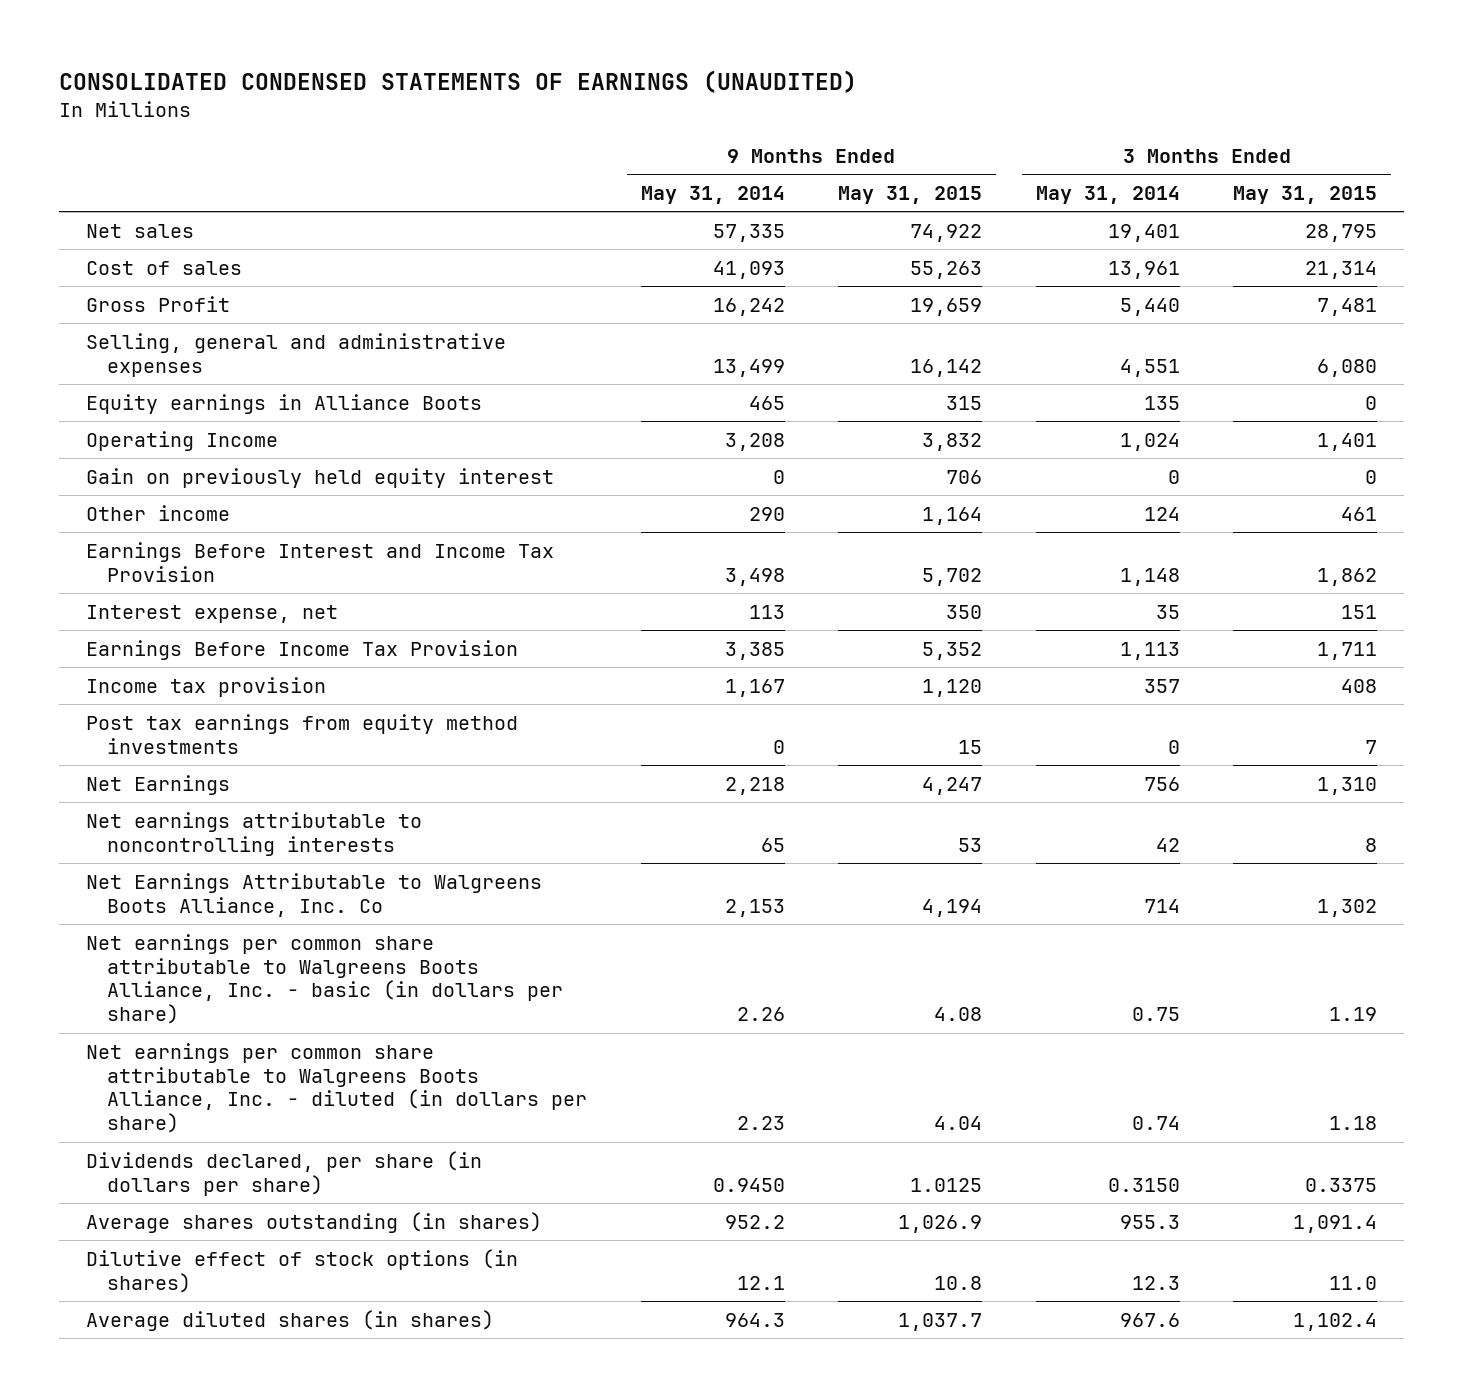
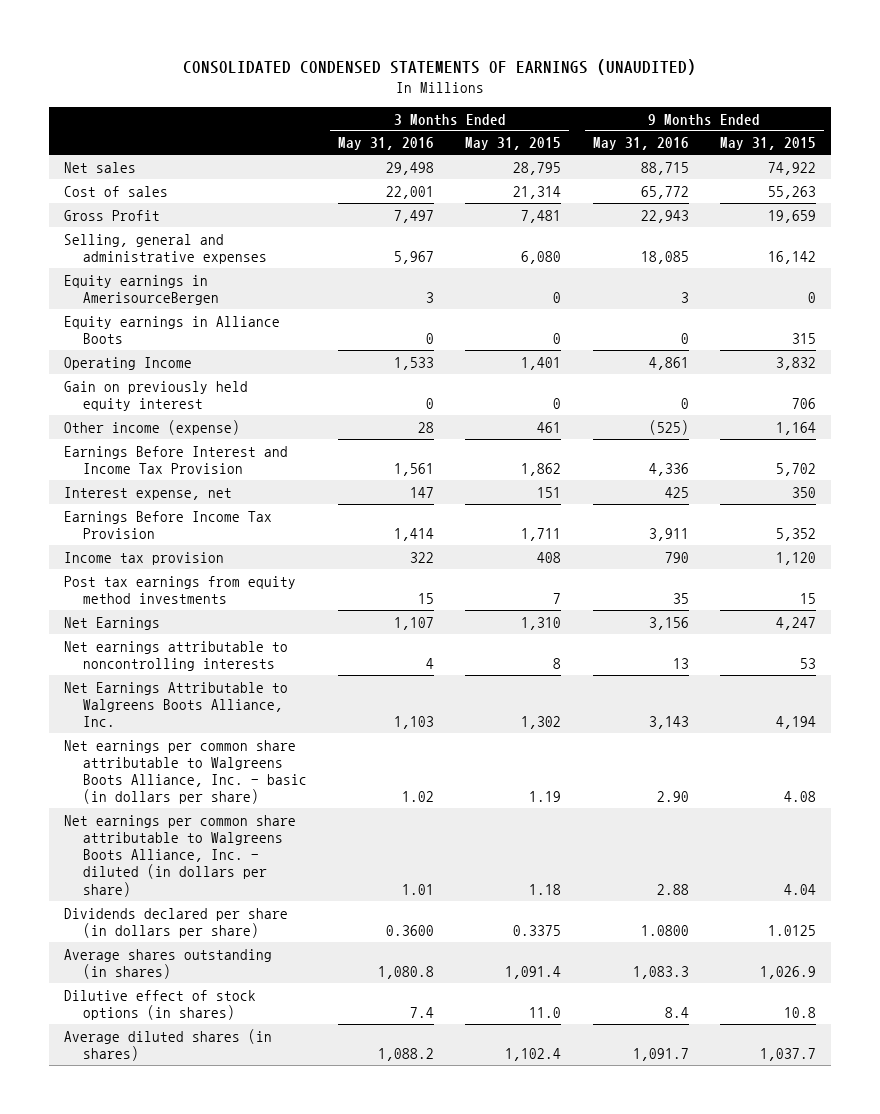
[640,185,785,204] May 31, 2014 -> none
[1035,185,1180,204] May 31, 2014 -> none
none -> [338,137,435,151] May 31, 2016
none -> [592,137,689,151] May 31, 2016
none -> [64,274,220,305] Equity earnings in AmerisourceBergen
[86,504,231,521] Other income -> [64,419,241,435] Other income (expense)
[86,872,543,917] Net Earnings Attributable to Walgreens Boots Alliance, Inc. Co -> [64,681,289,728] Net Earnings Attributable to Walgreens Boots Alliance, Inc.
[86,1150,483,1196] Dividends declared, per share (in dollars per share) -> [64,907,289,938] Dividends declared per share (in dollars per share)

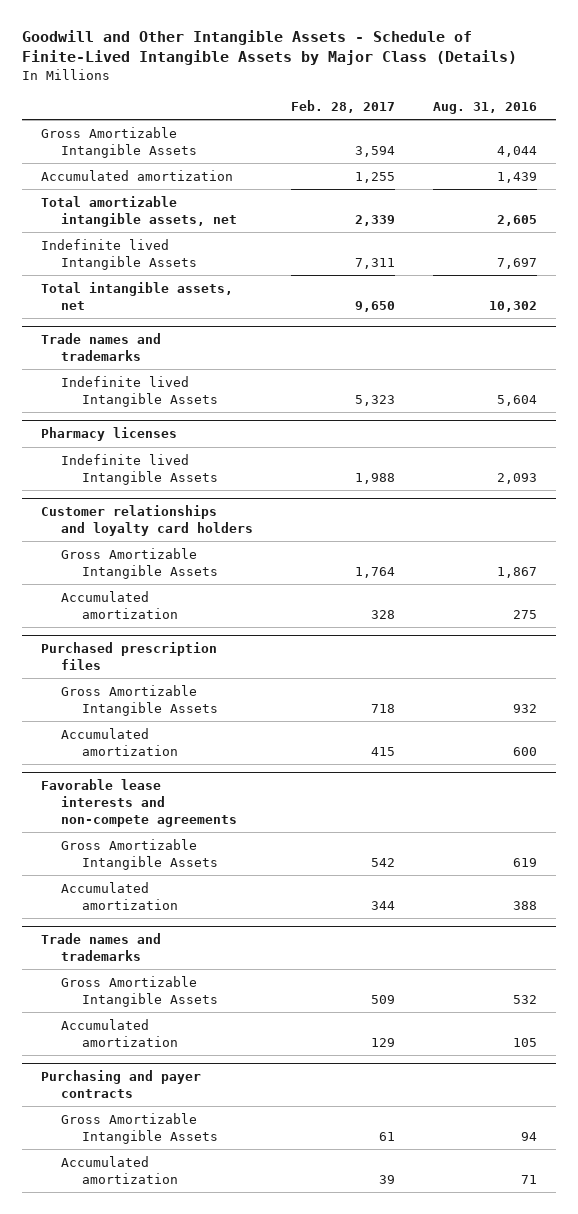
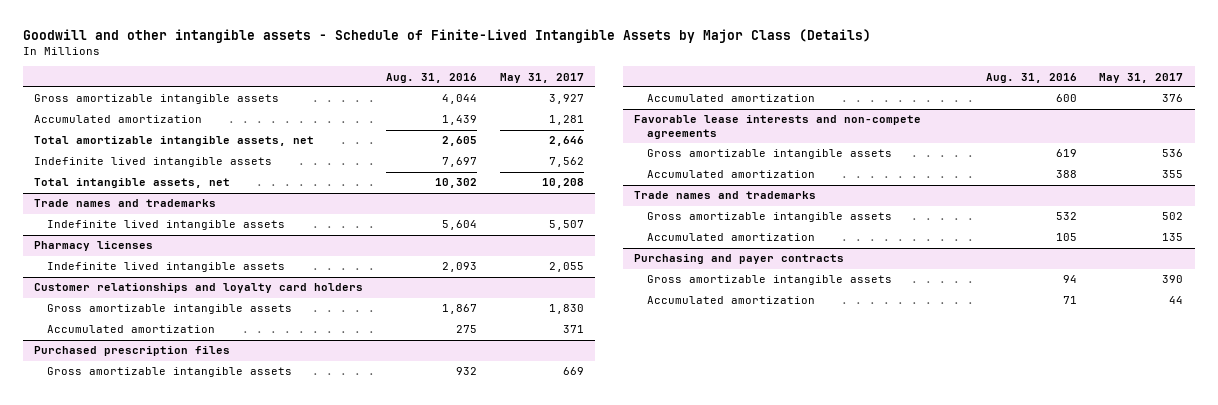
[21,29,517,66] Goodwill and Other Intangible Assets - Schedule of Finite-Lived Intangible Assets by Major Class (Details) -> [22,29,871,44] Goodwill and other intangible assets - Schedule of Finite-Lived Intangible Assets by Major Class (Details)
[291,99,396,113] Feb. 28, 2017 -> none
none -> [499,72,584,83] May 31, 2017
[40,126,198,158] Gross Amortizable Intangible Assets -> [34,94,280,105] Gross amortizable intangible assets
[40,238,198,270] Indefinite lived Intangible Assets -> [34,157,273,168] Indefinite lived intangible assets
[61,375,219,407] Indefinite lived Intangible Assets -> [46,220,285,231] Indefinite lived intangible assets
[61,453,219,485] Indefinite lived Intangible Assets -> [46,262,285,273] Indefinite lived intangible assets
[61,547,219,579] Gross Amortizable Intangible Assets -> [46,304,292,315] Gross amortizable intangible assets
[61,684,219,716] Gross Amortizable Intangible Assets -> [46,367,292,378] Gross amortizable intangible assets
[61,838,219,870] Gross Amortizable Intangible Assets -> [646,149,892,160] Gross amortizable intangible assets
[61,975,219,1007] Gross Amortizable Intangible Assets -> [646,212,892,223] Gross amortizable intangible assets
[61,1112,219,1144] Gross Amortizable Intangible Assets -> [646,275,892,286] Gross amortizable intangible assets

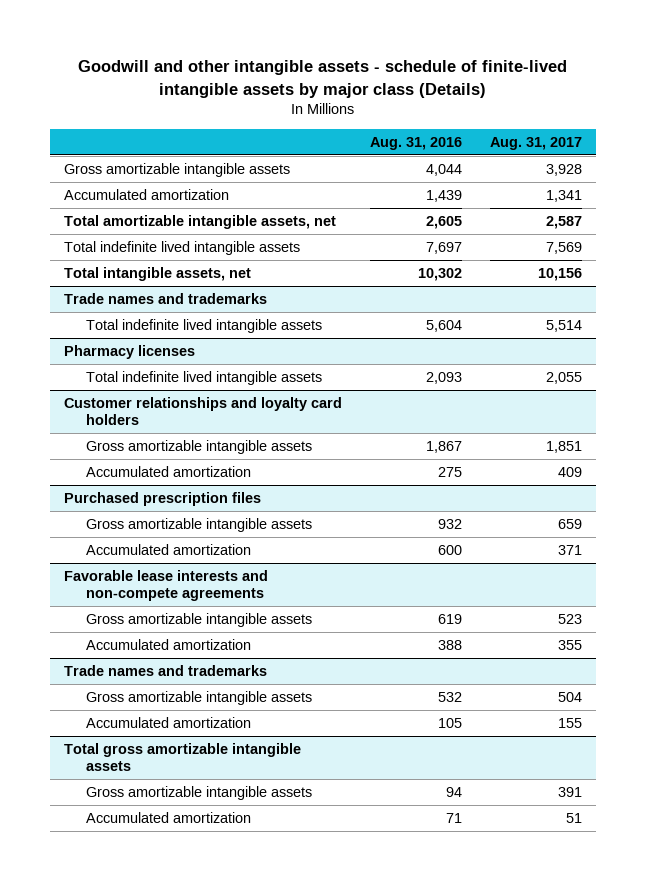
[22,29,871,44] Goodwill and other intangible assets - Schedule of Finite-Lived Intangible Assets by Major Class (Details) -> [78,60,568,98] Goodwill and other intangible assets - schedule of finite-lived intangible assets by major class (Details)
[499,72,584,83] May 31, 2017 -> none
none -> [490,136,583,150] Aug. 31, 2017
[34,157,273,168] Indefinite lived intangible assets -> [63,240,300,255] Total indefinite lived intangible assets
[46,220,285,231] Indefinite lived intangible assets -> [85,318,322,333] Total indefinite lived intangible assets
[46,262,285,273] Indefinite lived intangible assets -> [85,370,322,385] Total indefinite lived intangible assets
[633,254,844,265] Purchasing and payer contracts -> [63,742,301,772] Total gross amortizable intangible assets

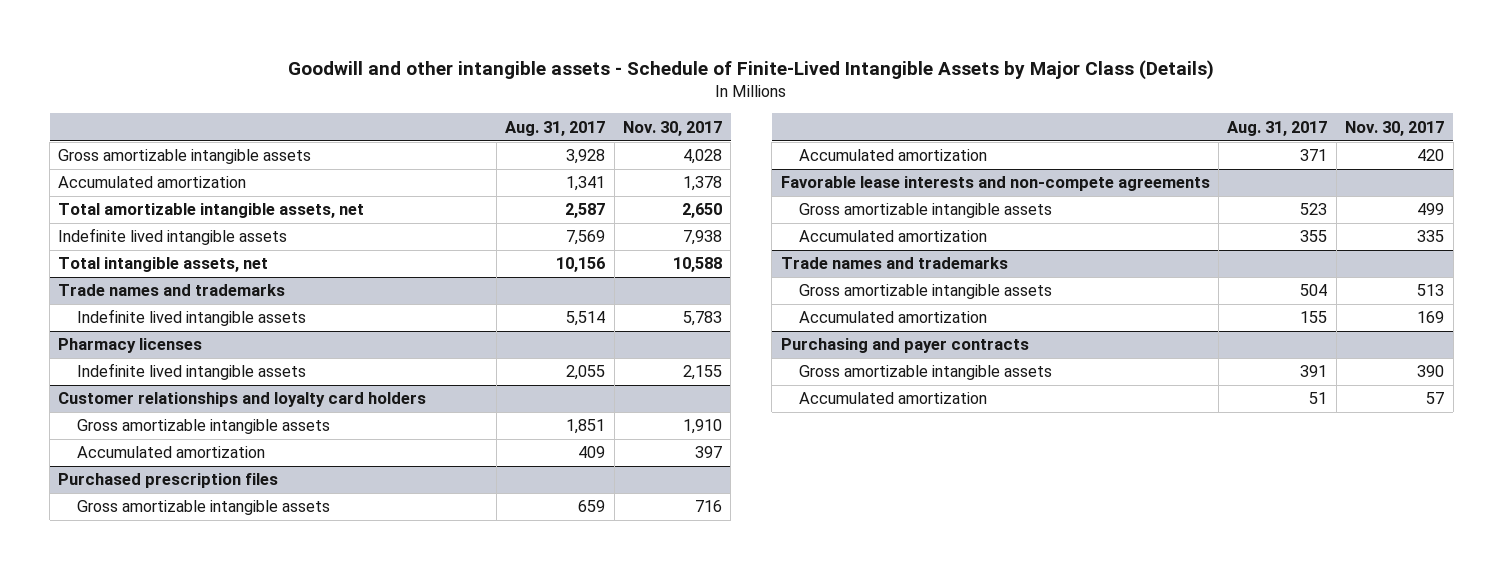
[78,60,568,98] Goodwill and other intangible assets - schedule of finite-lived intangible assets by major class (Details) -> [288,59,1215,80] Goodwill and other intangible assets - Schedule of Finite-Lived Intangible Assets by Major Class (Details)
[370,136,463,150] Aug. 31, 2016 -> none
none -> [623,120,723,136] Nov. 30, 2017
[63,240,300,255] Total indefinite lived intangible assets -> [58,228,288,246] Indefinite lived intangible assets
[85,318,322,333] Total indefinite lived intangible assets -> [76,309,306,327] Indefinite lived intangible assets
[85,370,322,385] Total indefinite lived intangible assets -> [76,363,306,381] Indefinite lived intangible assets
[63,742,301,772] Total gross amortizable intangible assets -> [780,338,1029,354] Purchasing and payer contracts

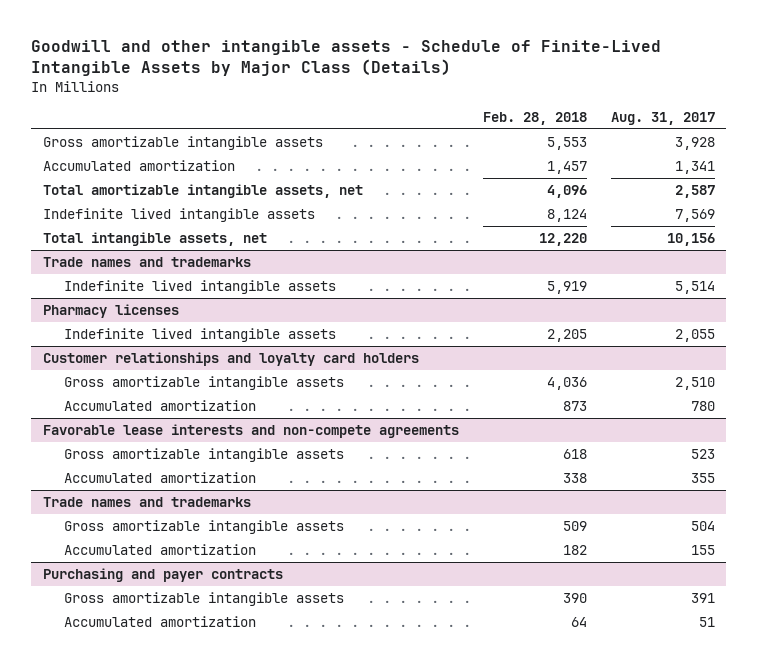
[623,120,723,136] Nov. 30, 2017 -> none
none -> [482,111,587,125] Feb. 28, 2018
[58,473,279,489] Purchased prescription files -> none
[76,500,330,516] Gross amortizable intangible assets -> none
[798,149,987,162] Accumulated amortization -> none
[566,419,606,435] 1,851 -> [674,376,715,390] 2,510
[578,446,606,459] 409 -> [690,400,715,411] 780

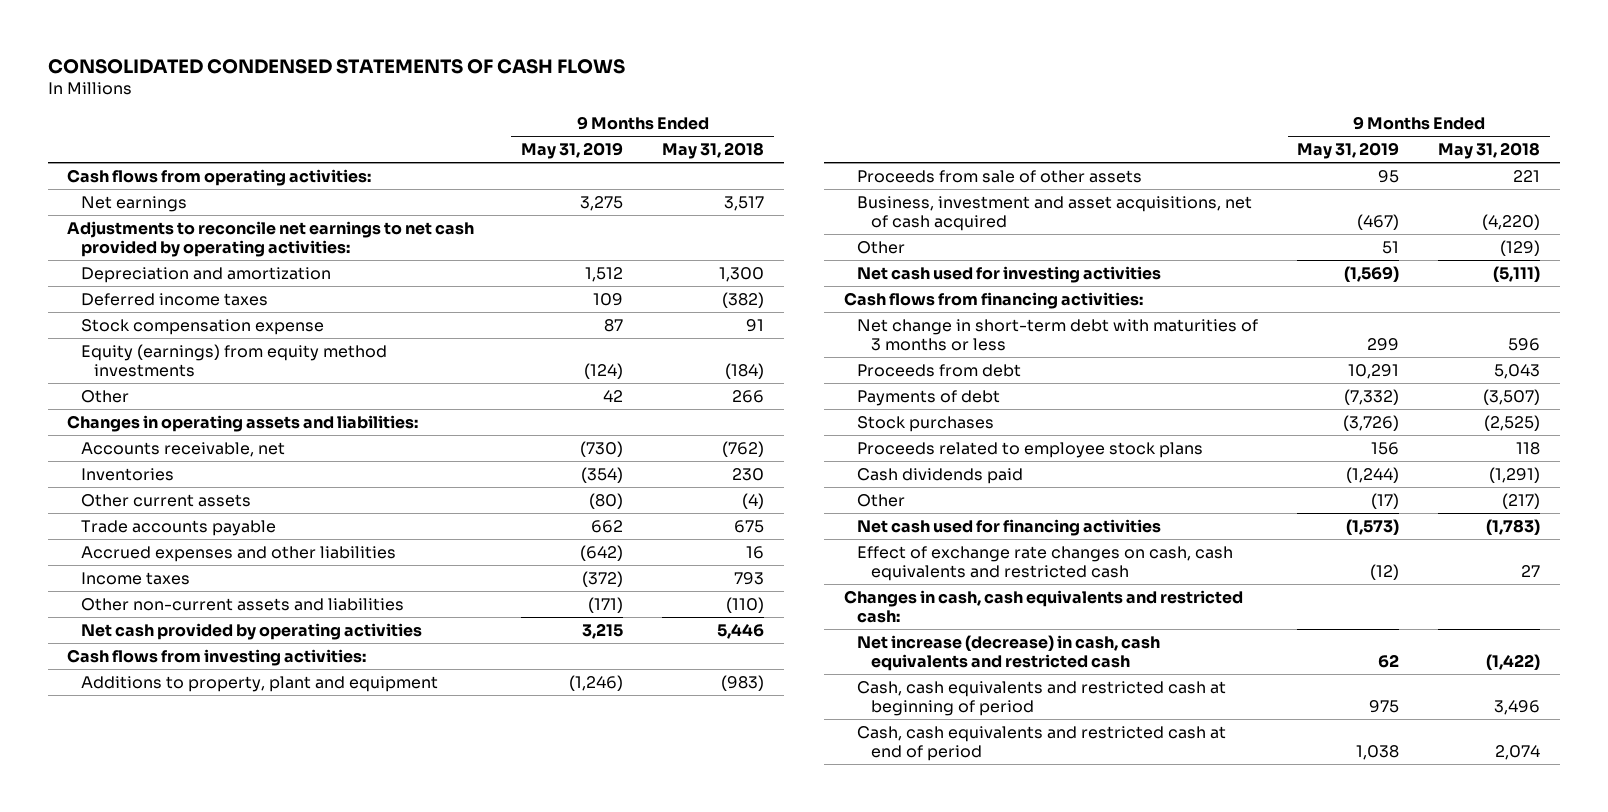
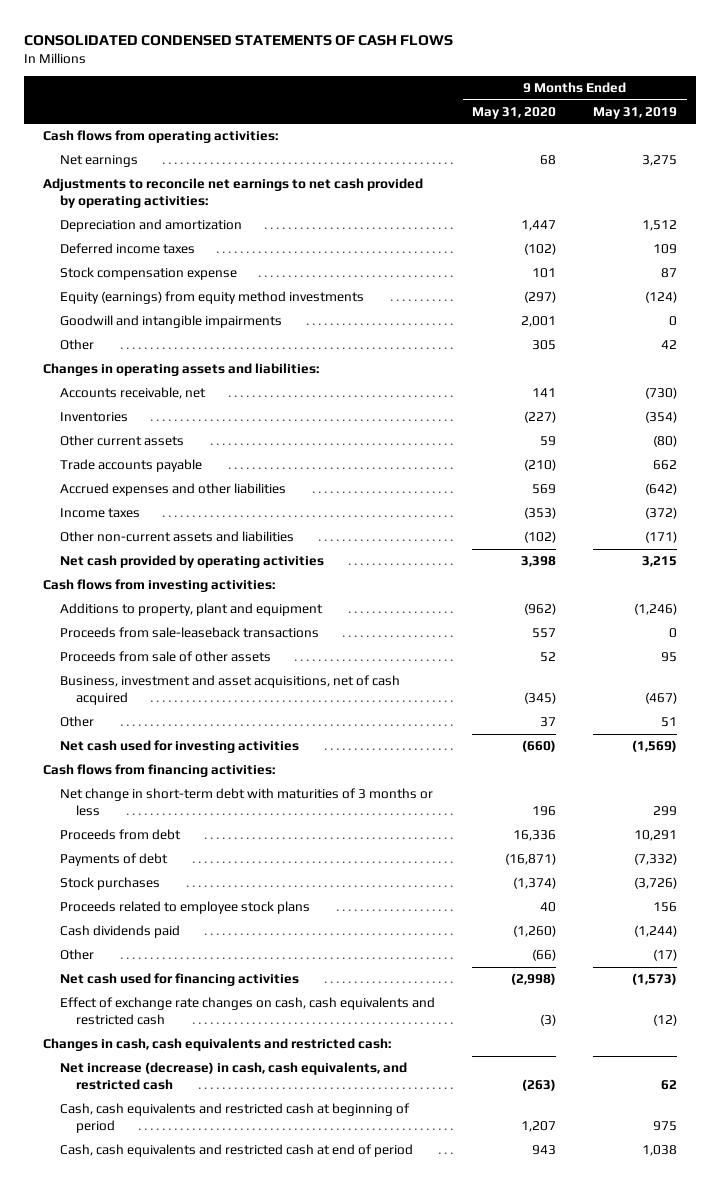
[662,142,765,160] May 31, 2018 -> none
none -> [471,106,556,119] May 31, 2020
none -> [59,315,282,329] Goodwill and intangible impairments
none -> [59,627,319,639] Proceeds from sale-leaseback transactions
[857,634,1161,672] Net increase (decrease) in cash, cash equivalents and restricted cash -> [59,1062,407,1091] Net increase (decrease) in cash, cash equivalents, and restricted cash

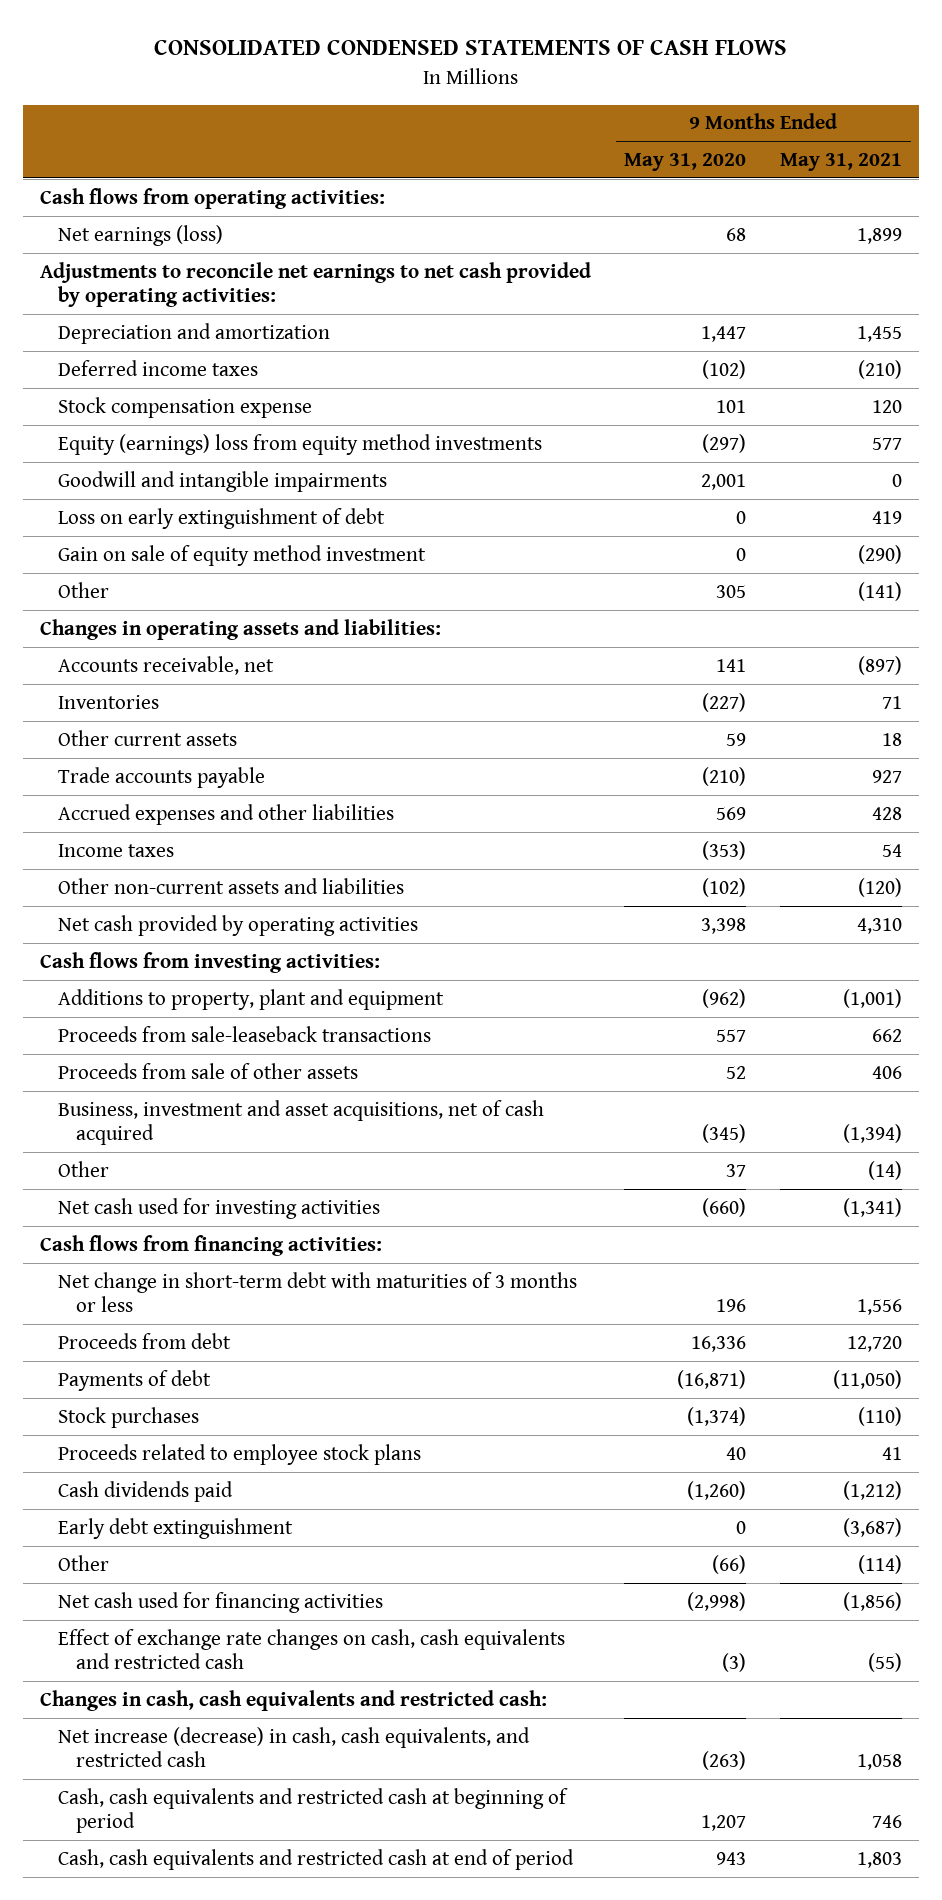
[593,106,678,119] May 31, 2019 -> none
none -> [780,153,903,172] May 31, 2021
[59,155,138,168] Net earnings -> [57,224,223,246] Net earnings (loss)
[59,291,364,305] Equity (earnings) from equity method investments -> [57,433,542,455] Equity (earnings) loss from equity method investments
none -> [57,507,385,529] Loss on early extinguishment of debt
none -> [57,544,426,566] Gain on sale of equity method investment
none -> [57,1517,293,1539] Early debt extinguishment

